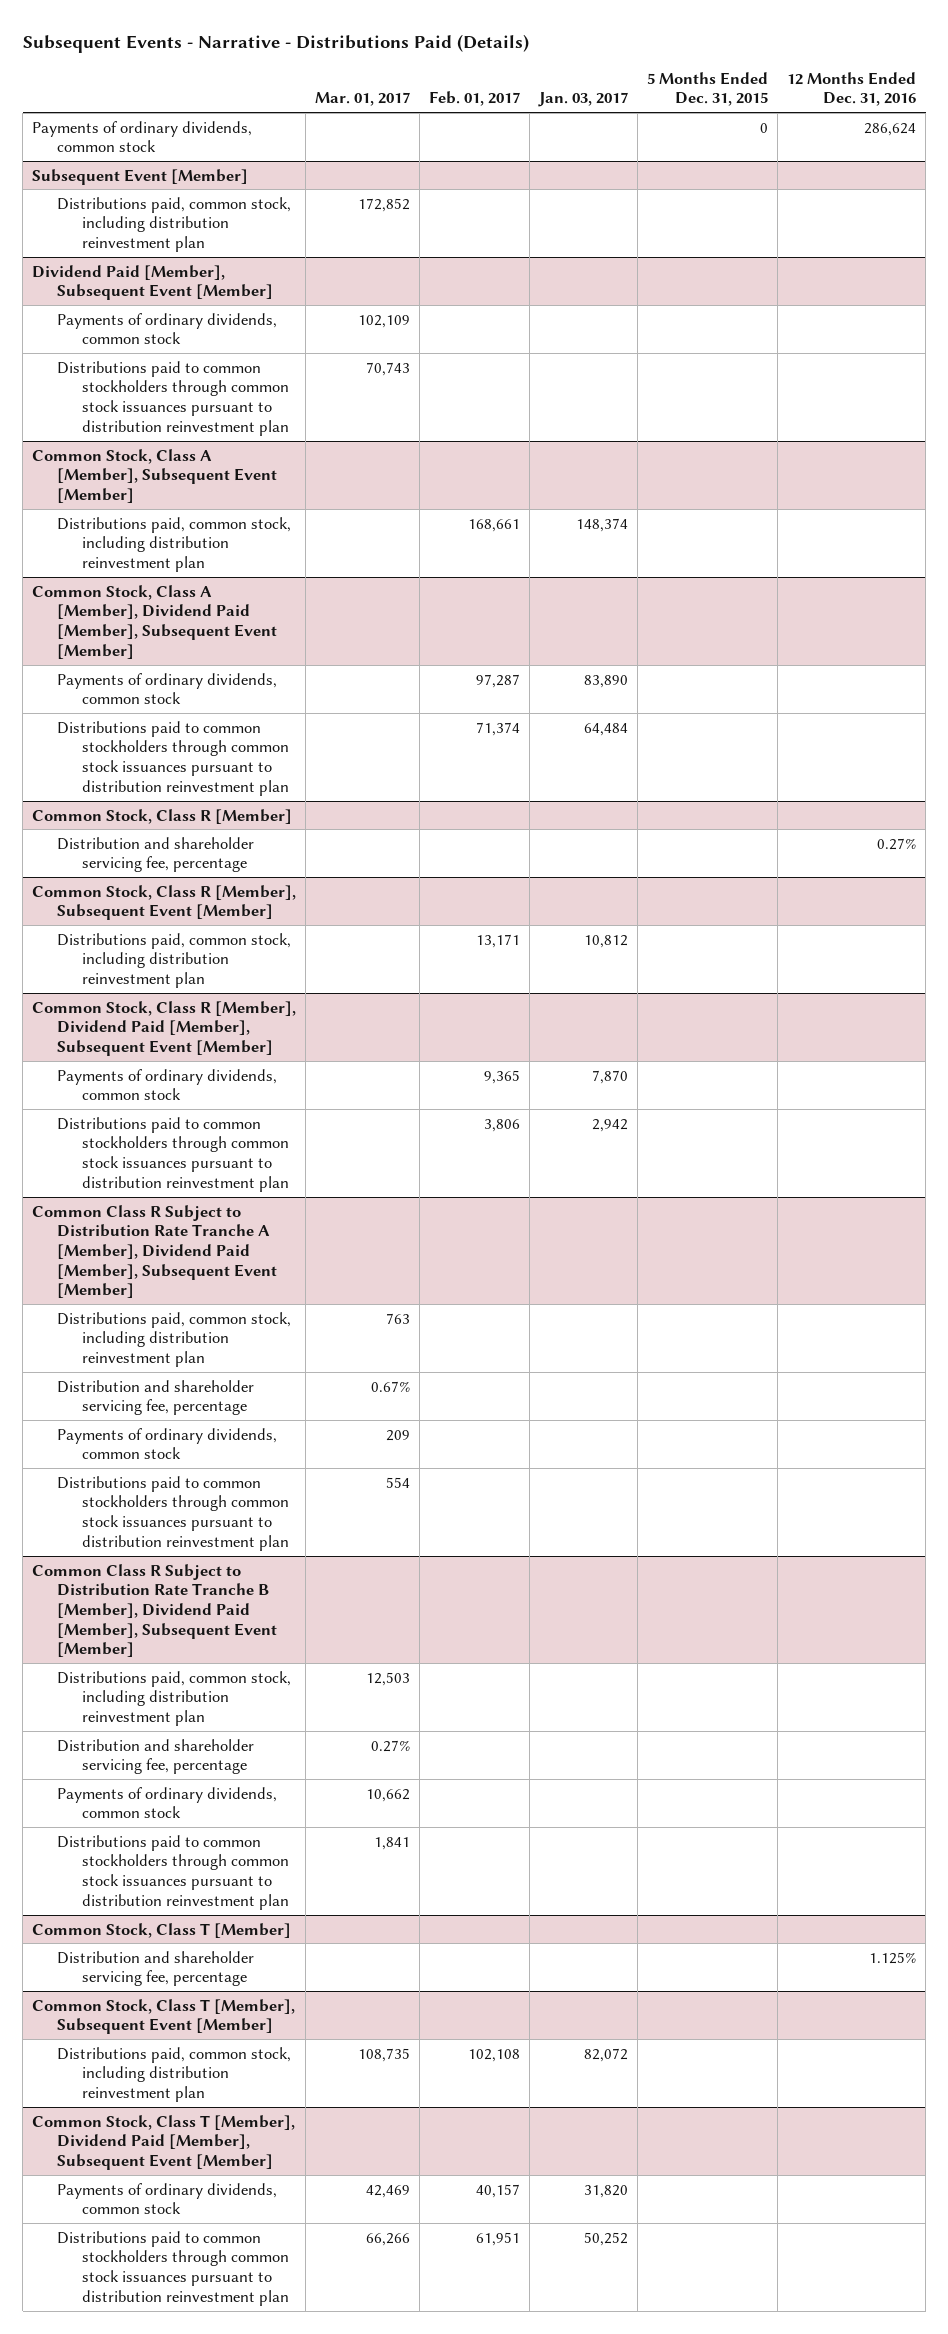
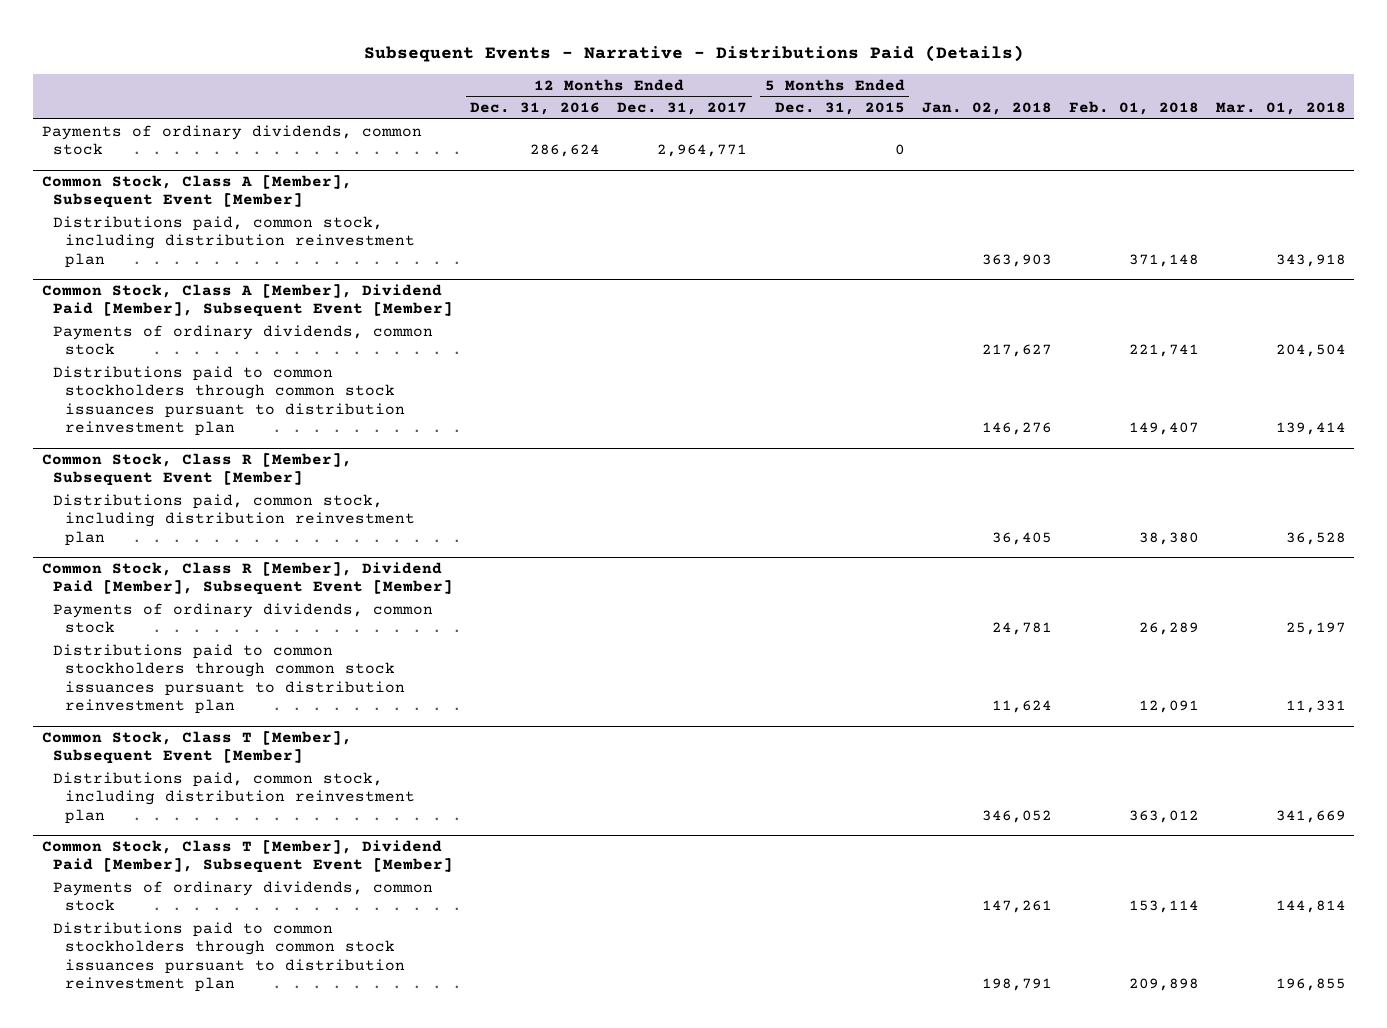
[315,92,411,107] Mar. 01, 2017 -> none
[429,91,521,107] Feb. 01, 2017 -> none
[538,92,629,108] Jan. 03, 2017 -> none
none -> [617,102,748,116] Dec. 31, 2017
none -> [921,102,1052,116] Jan. 02, 2018
none -> [1068,101,1199,116] Feb. 01, 2018
none -> [1215,102,1346,116] Mar. 01, 2018
[32,168,249,185] Subsequent Event [Member] -> none
[57,196,292,252] Distributions paid, common stock, including distribution reinvestment plan -> none
[32,264,274,301] Dividend Paid [Member], Subsequent Event [Member] -> none
[57,312,278,345] Payments of ordinary dividends, common stock -> none
[57,360,290,436] Distributions paid to common stockholders through common stock issuances pursuant to distribution reinvestment plan -> none
[32,808,293,824] Common Stock, Class R [Member] -> none
[57,836,255,873] Distribution and shareholder servicing fee, percentage -> none
[32,1204,278,1299] Common Class R Subject to Distribution Rate Tranche A [Member], Dividend Paid [Member], Subsequent Event [Member] -> none
[57,1311,292,1367] Distributions paid, common stock, including distribution reinvestment plan -> none
[57,1379,255,1416] Distribution and shareholder servicing fee, percentage -> none
[57,1427,278,1460] Payments of ordinary dividends, common stock -> none
[57,1475,290,1551] Distributions paid to common stockholders through common stock issuances pursuant to distribution reinvestment plan -> none
[32,1563,278,1658] Common Class R Subject to Distribution Rate Tranche B [Member], Dividend Paid [Member], Subsequent Event [Member] -> none
[57,1670,292,1726] Distributions paid, common stock, including distribution reinvestment plan -> none
[57,1738,255,1775] Distribution and shareholder servicing fee, percentage -> none
[57,1786,278,1819] Payments of ordinary dividends, common stock -> none
[57,1834,290,1910] Distributions paid to common stockholders through common stock issuances pursuant to distribution reinvestment plan -> none
[32,1922,292,1938] Common Stock, Class T [Member] -> none
[57,1950,255,1987] Distribution and shareholder servicing fee, percentage -> none

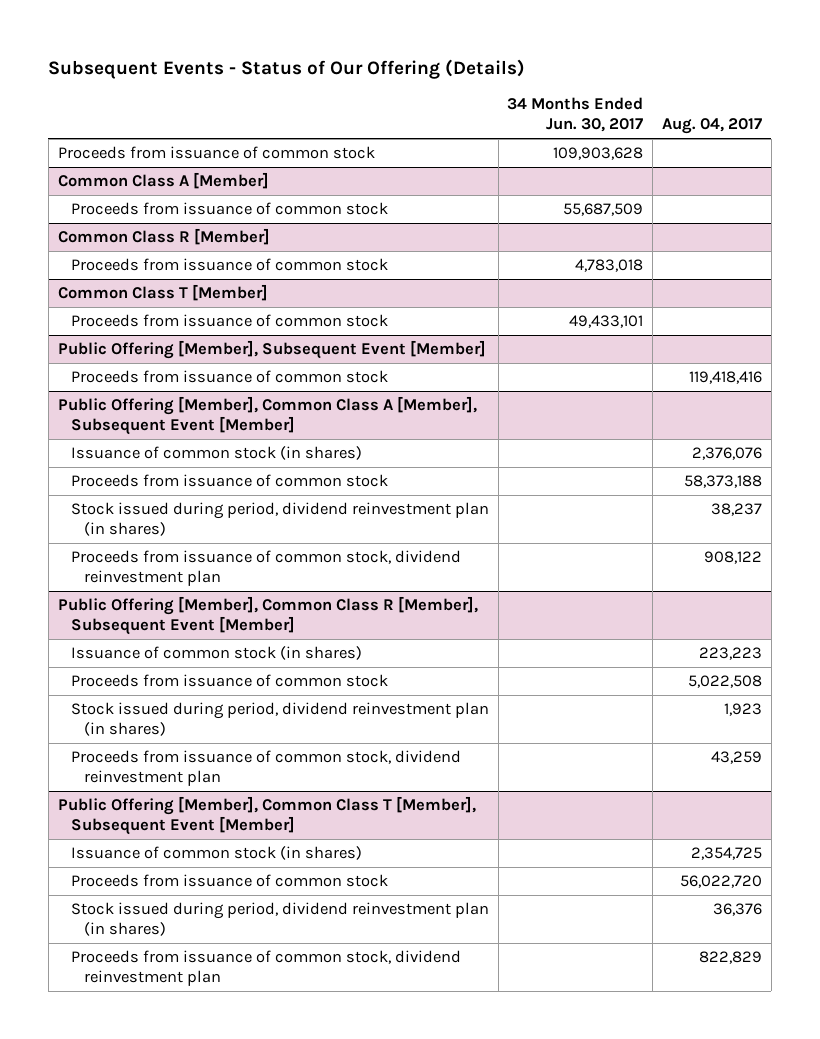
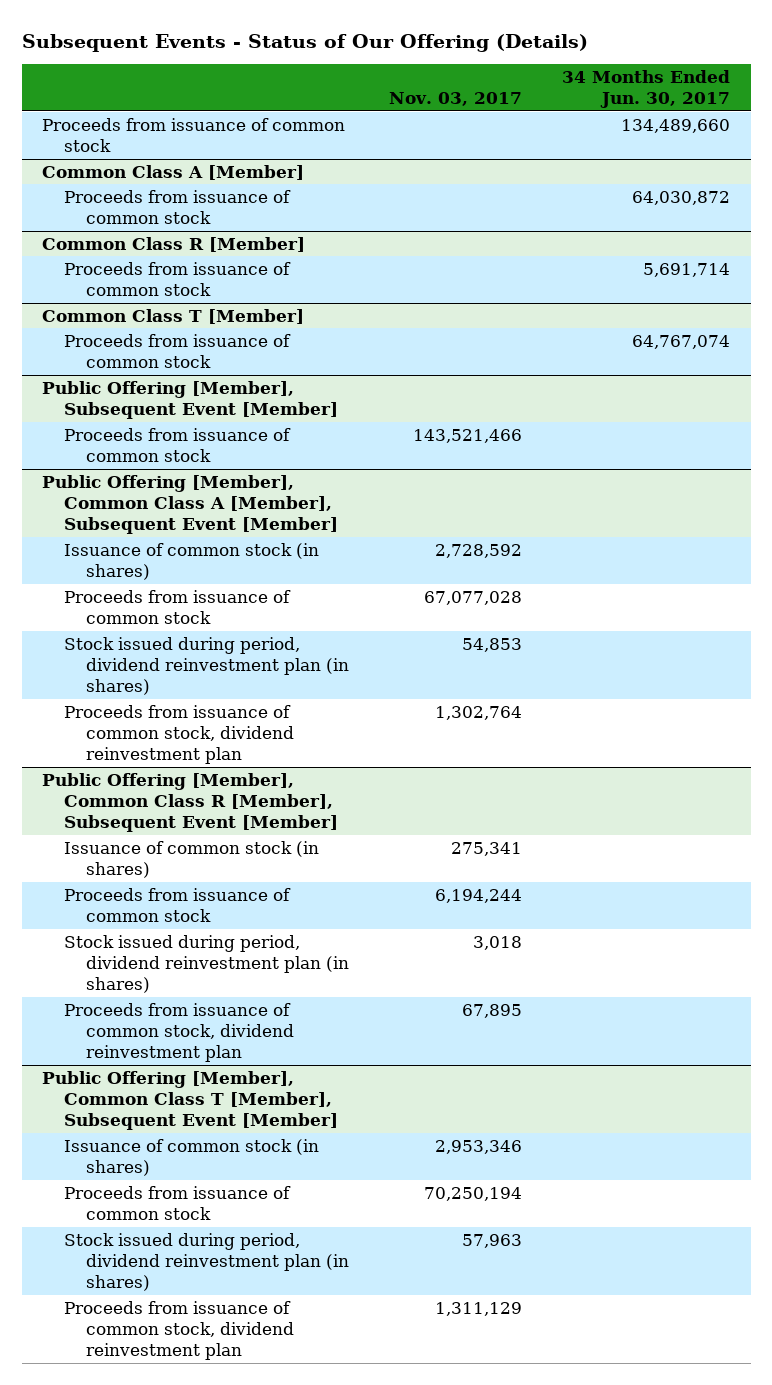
[662,118,763,135] Aug. 04, 2017 -> none
none -> [389,91,523,106] Nov. 03, 2017
[553,147,644,161] 109,903,628 -> [621,118,731,133] 134,489,660
[563,203,644,217] 55,687,509 -> [632,190,731,205] 64,030,872
[575,259,644,273] 4,783,018 -> [643,262,731,277] 5,691,714
[569,315,644,329] 49,433,101 -> [632,334,731,349] 64,767,074

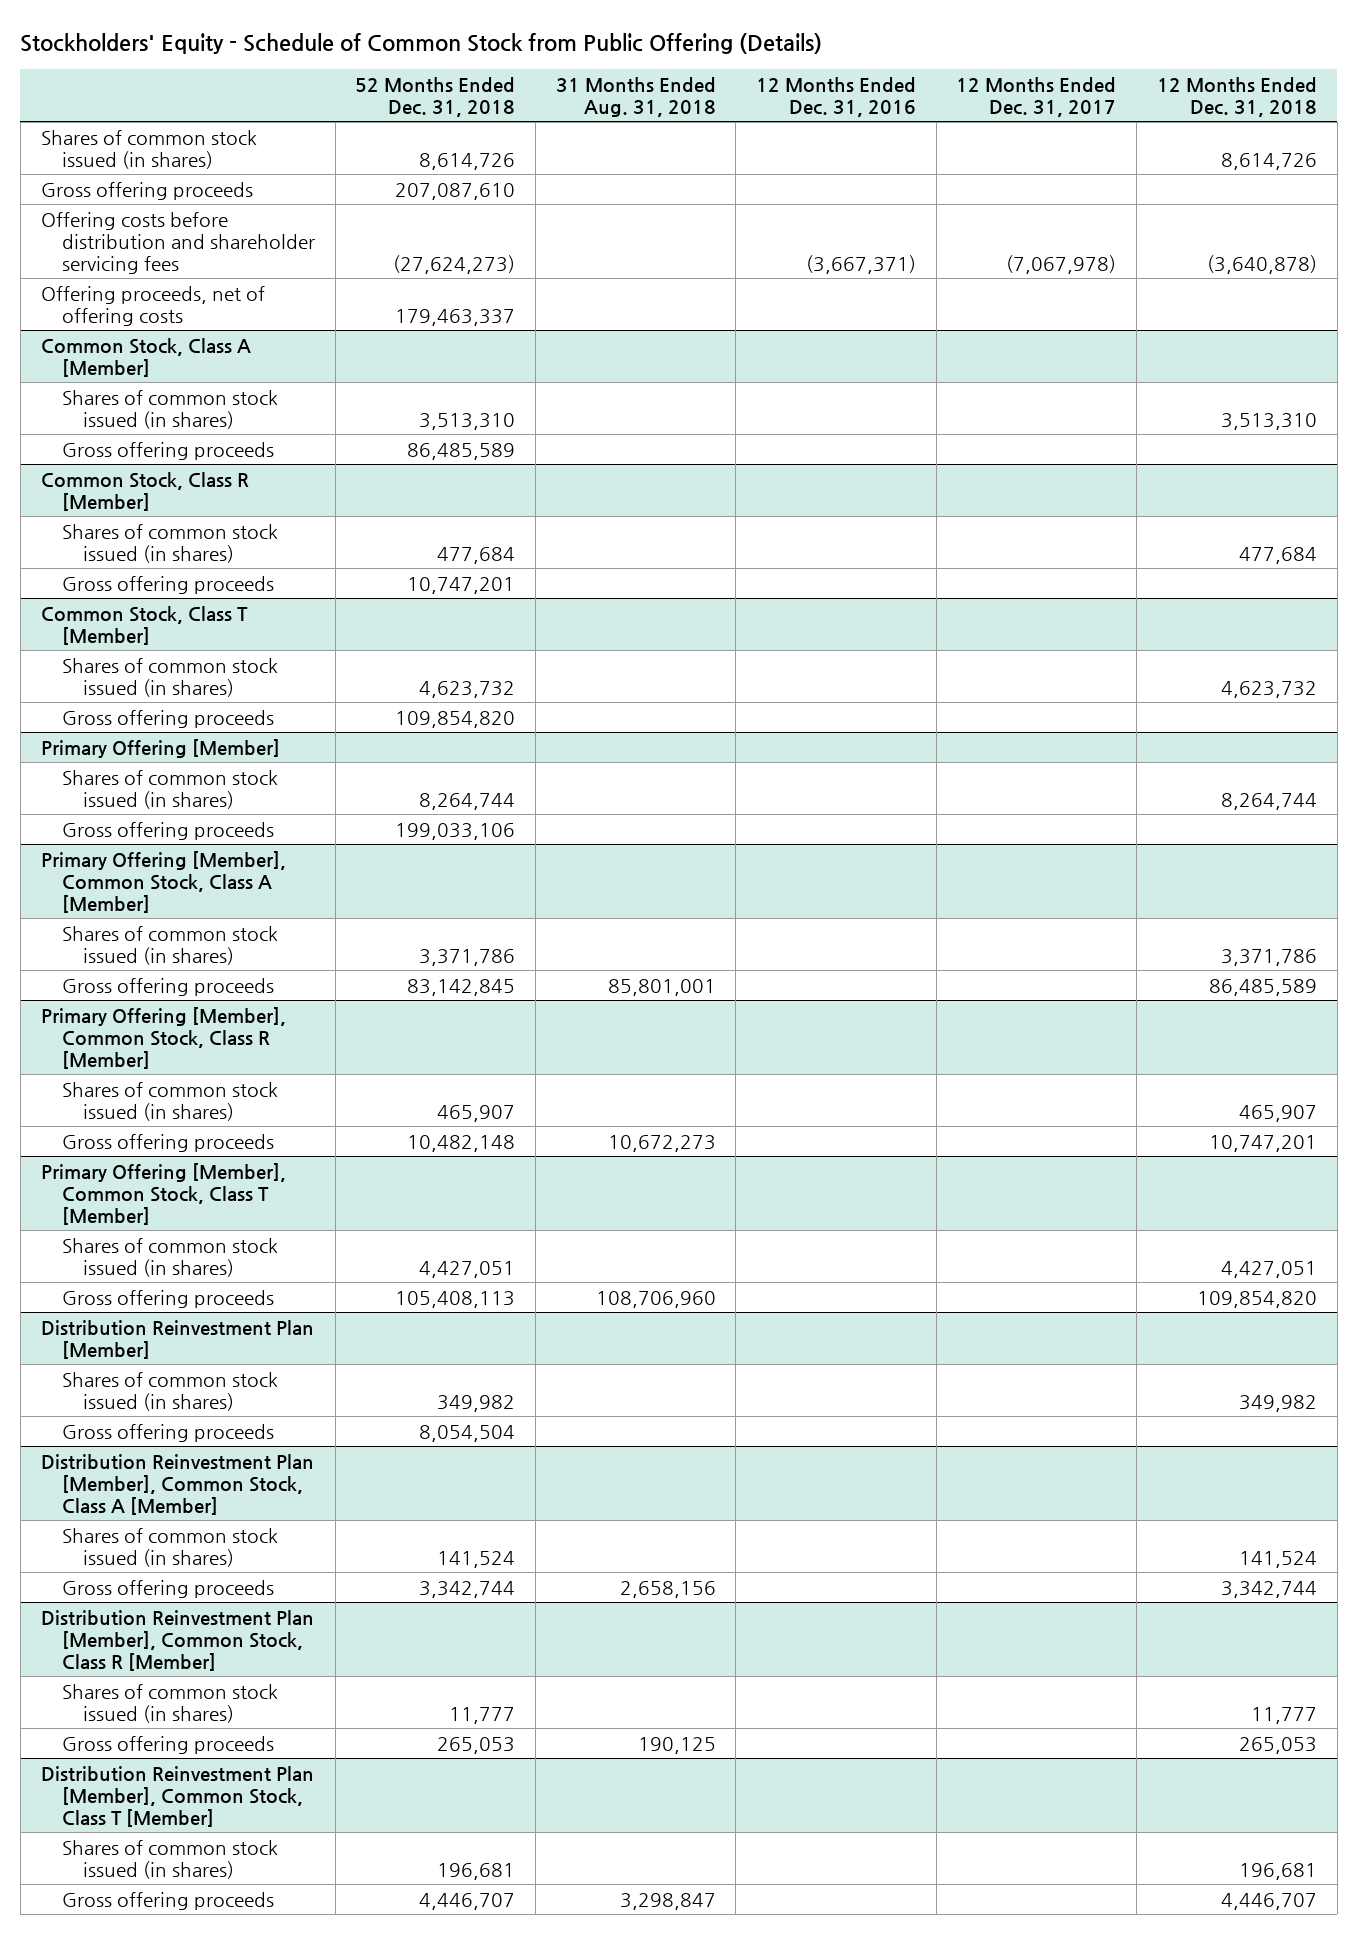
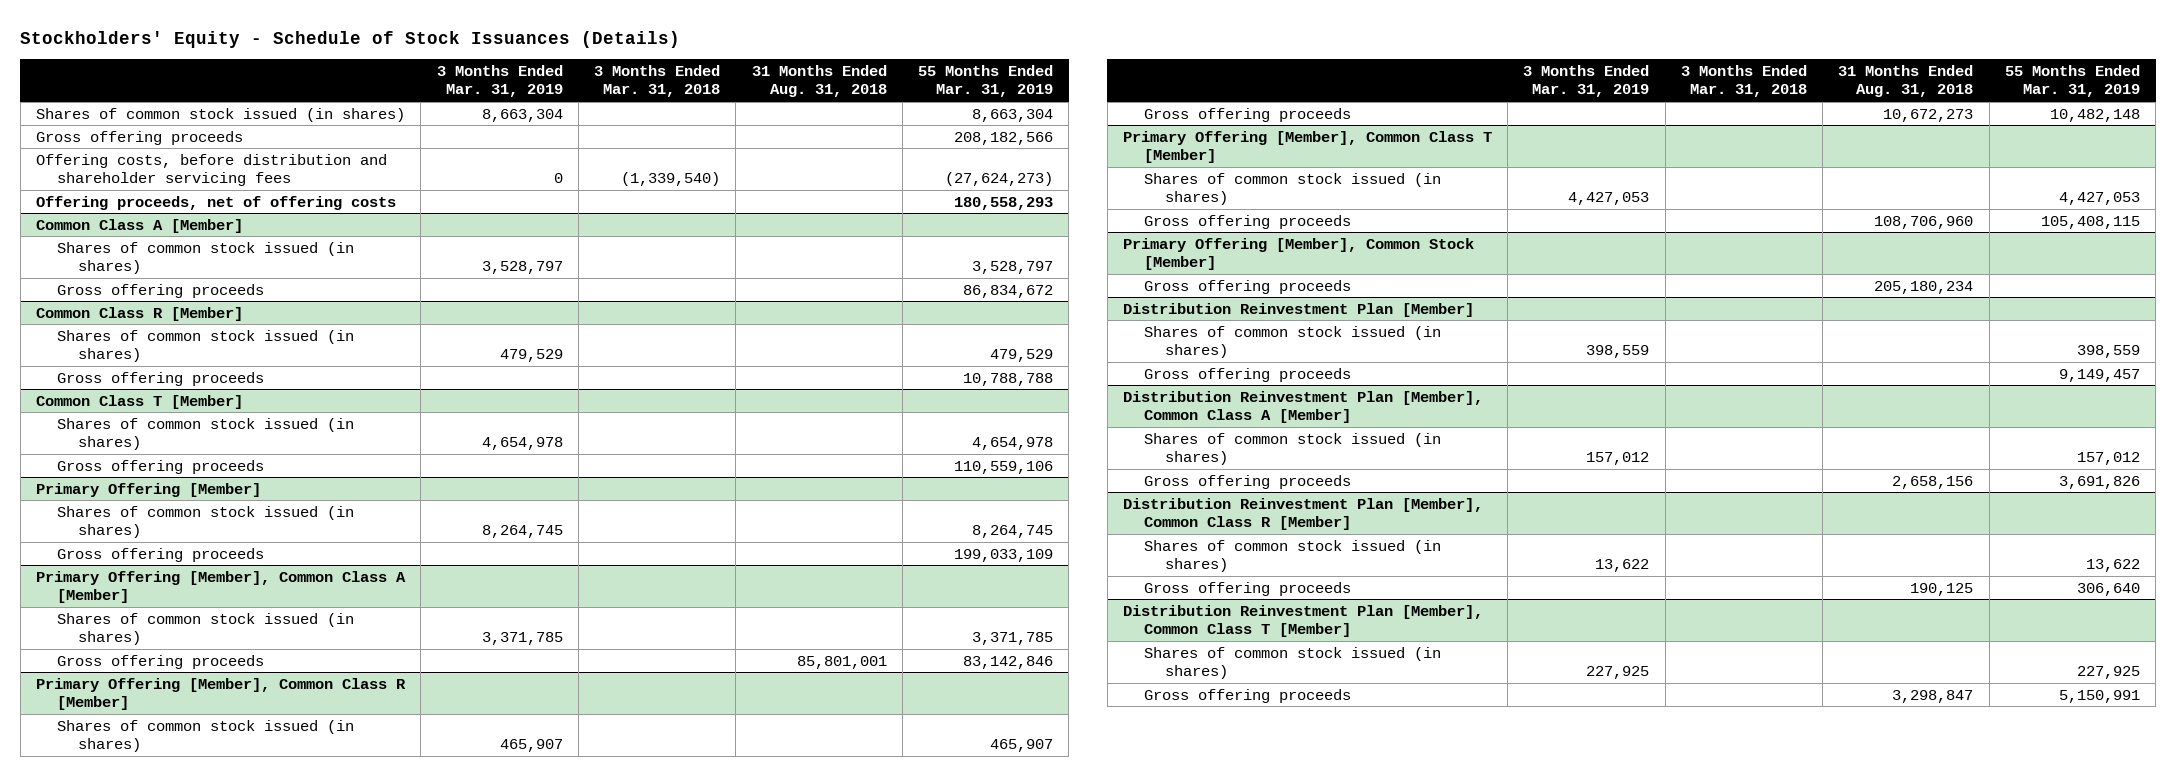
[20,33,823,55] Stockholders' Equity - Schedule of Common Stock from Public Offering (Details) -> [20,31,681,49] Stockholders' Equity - Schedule of Stock Issuances (Details)
[355,76,516,117] 52 Months Ended Dec. 31, 2018 -> none
[756,76,917,117] 12 Months Ended Dec. 31, 2016 -> none
[956,76,1117,117] 12 Months Ended Dec. 31, 2017 -> none
[1156,76,1317,117] 12 Months Ended Dec. 31, 2018 -> none
none -> [436,65,563,98] 3 Months Ended Mar. 31, 2019
none -> [594,65,721,98] 3 Months Ended Mar. 31, 2018
none -> [918,65,1054,98] 55 Months Ended Mar. 31, 2019
[40,211,315,274] Offering costs before distribution and shareholder servicing fees -> [36,153,388,187] Offering costs, before distribution and shareholder servicing fees
[40,337,251,377] Common Stock, Class A [Member] -> [36,218,244,233] Common Class A [Member]
[40,471,249,511] Common Stock, Class R [Member] -> [36,306,244,321] Common Class R [Member]
[40,605,248,645] Common Stock, Class T [Member] -> [36,394,244,409] Common Class T [Member]
[40,850,286,913] Primary Offering [Member], Common Stock, Class A [Member] -> [36,570,407,604] Primary Offering [Member], Common Class A [Member]
[40,1006,286,1069] Primary Offering [Member], Common Stock, Class R [Member] -> [36,677,407,711] Primary Offering [Member], Common Class R [Member]
[40,1162,286,1225] Primary Offering [Member], Common Stock, Class T [Member] -> [1122,130,1492,164] Primary Offering [Member], Common Class T [Member]
none -> [1122,237,1474,271] Primary Offering [Member], Common Stock [Member]
none -> [1143,279,1351,294] Gross offering proceeds
[40,1453,314,1515] Distribution Reinvestment Plan [Member], Common Stock, Class A [Member] -> [1122,390,1483,424] Distribution Reinvestment Plan [Member], Common Class A [Member]
[40,1609,314,1671] Distribution Reinvestment Plan [Member], Common Stock, Class R [Member] -> [1122,497,1483,531] Distribution Reinvestment Plan [Member], Common Class R [Member]
[40,1765,314,1827] Distribution Reinvestment Plan [Member], Common Stock, Class T [Member] -> [1122,604,1483,638] Distribution Reinvestment Plan [Member], Common Class T [Member]

